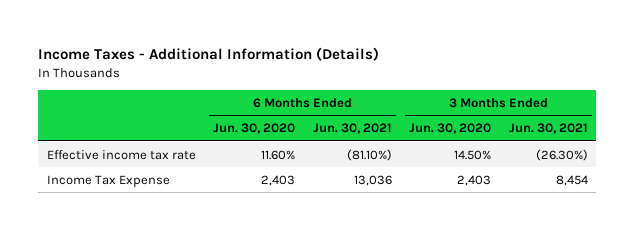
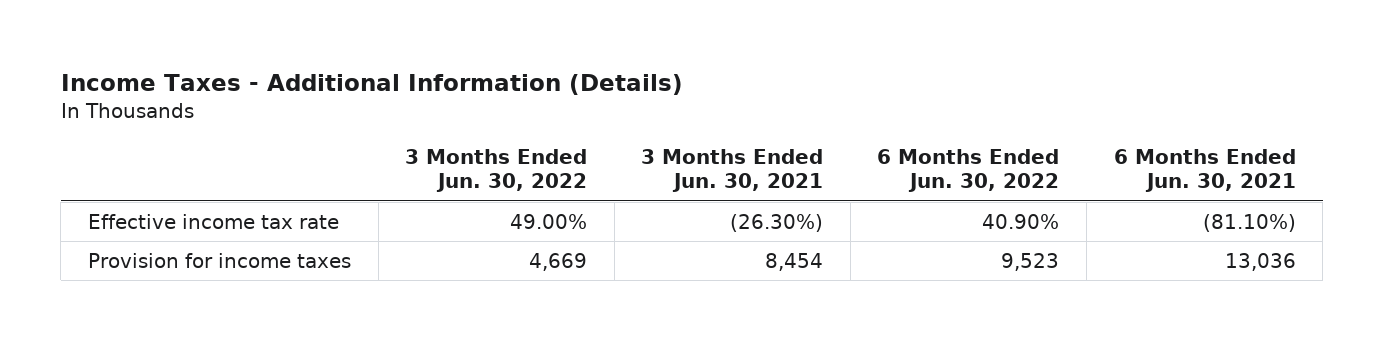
[213,123,296,135] Jun. 30, 2020 -> none
[409,123,492,135] Jun. 30, 2020 -> none
none -> [405,148,588,193] 3 Months Ended Jun. 30, 2022
none -> [877,148,1060,193] 6 Months Ended Jun. 30, 2022
[46,174,170,188] Income Tax Expense -> [88,252,352,268] Provision for income taxes

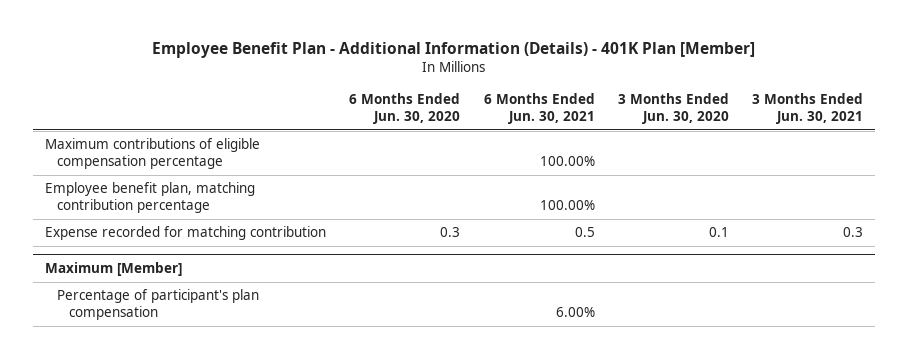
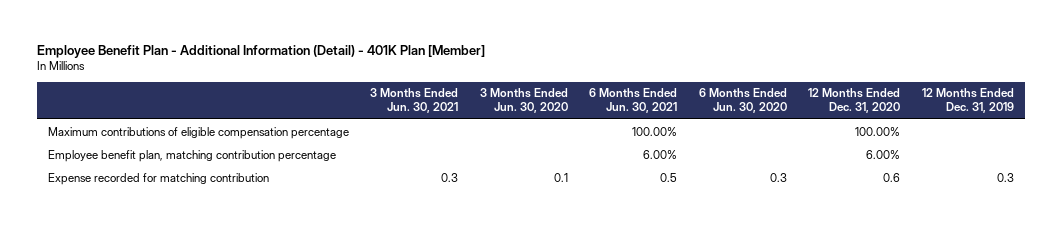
[152,42,756,59] Employee Benefit Plan - Additional Information (Details) - 401K Plan [Member] -> [36,44,485,58] Employee Benefit Plan - Additional Information (Detail) - 401K Plan [Member]
none -> [808,88,901,114] 12 Months Ended Dec. 31, 2020
none -> [921,88,1014,114] 12 Months Ended Dec. 31, 2019
[539,200,595,211] 100.00% -> [643,149,678,159] 6.00%
[45,261,183,276] Maximum [Member] -> none
[57,289,260,321] Percentage of participant's plan compensation -> none

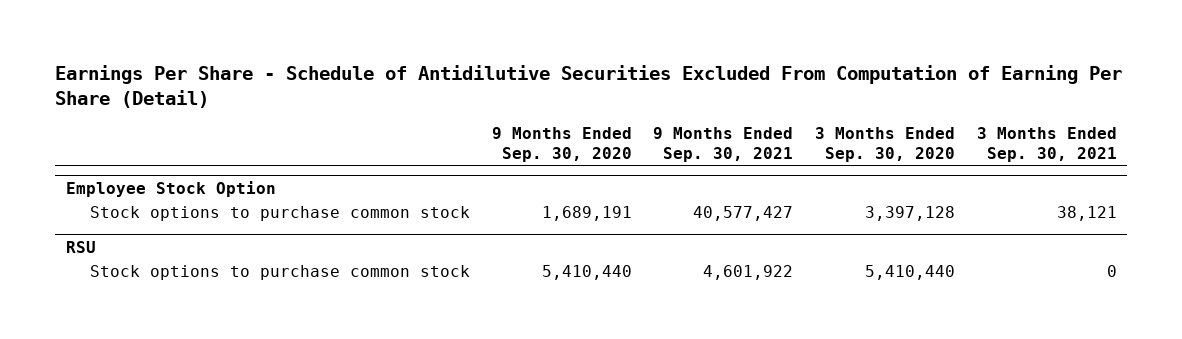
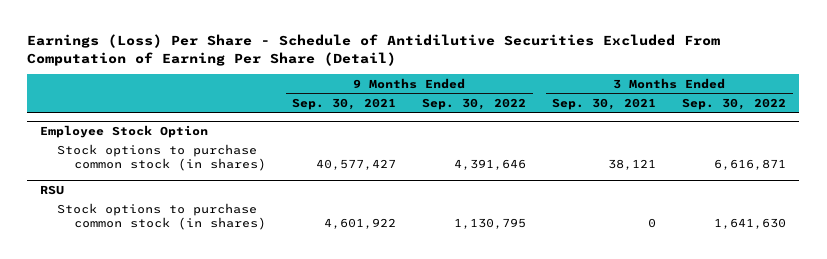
[54,65,1122,109] Earnings Per Share - Schedule of Antidilutive Securities Excluded From Computation of Earning Per Share (Detail) -> [27,34,721,66] Earnings (Loss) Per Share - Schedule of Antidilutive Securities Excluded From Computation of Earning Per Share (Detail)
[491,127,632,162] 9 Months Ended Sep. 30, 2020 -> none
[814,127,955,162] 3 Months Ended Sep. 30, 2020 -> none
none -> [422,98,527,111] Sep. 30, 2022
none -> [682,98,787,111] Sep. 30, 2022
[89,206,470,222] Stock options to purchase common stock -> [57,143,267,171] Stock options to purchase common stock (in shares)
[89,265,470,281] Stock options to purchase common stock -> [57,202,267,230] Stock options to purchase common stock (in shares)

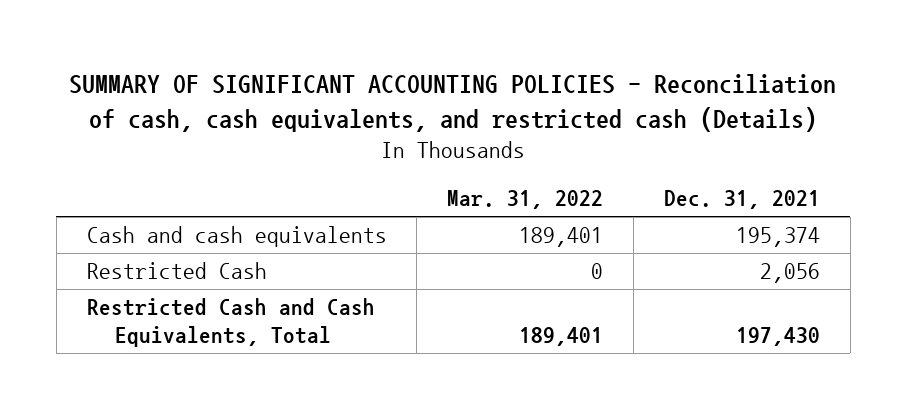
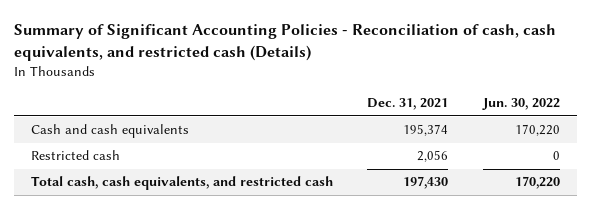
[69,73,837,132] SUMMARY OF SIGNIFICANT ACCOUNTING POLICIES - Reconciliation of cash, cash equivalents, and restricted cash (Details) -> [13,24,556,62] Summary of Significant Accounting Policies - Reconciliation of cash, cash equivalents, and restricted cash (Details)
[447,190,604,210] Mar. 31, 2022 -> none
none -> [481,98,560,111] Jun. 30, 2022
[86,262,267,280] Restricted Cash -> [30,150,120,161] Restricted cash
[86,298,375,348] Restricted Cash and Cash Equivalents, Total -> [30,176,333,191] Total cash, cash equivalents, and restricted cash

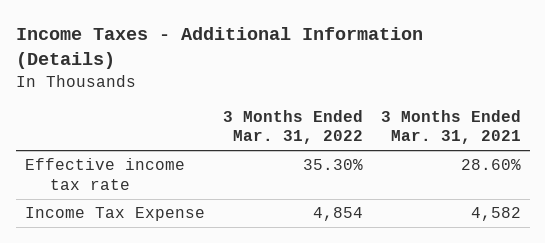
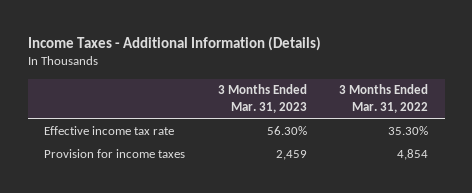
[380,109,521,145] 3 Months Ended Mar. 31, 2021 -> none
none -> [217,84,307,113] 3 Months Ended Mar. 31, 2023
[24,207,205,222] Income Tax Expense -> [43,148,185,158] Provision for income taxes

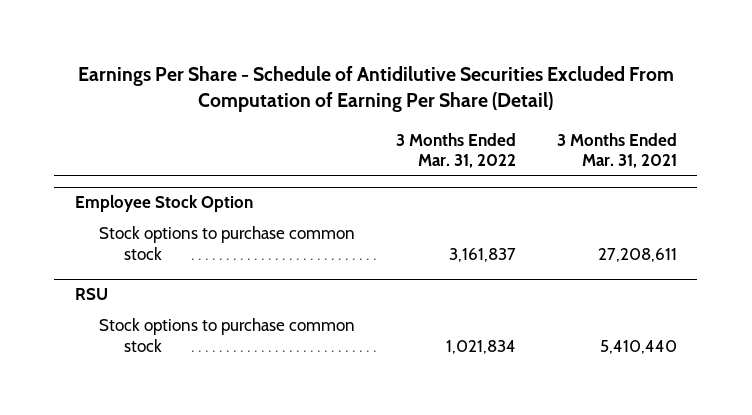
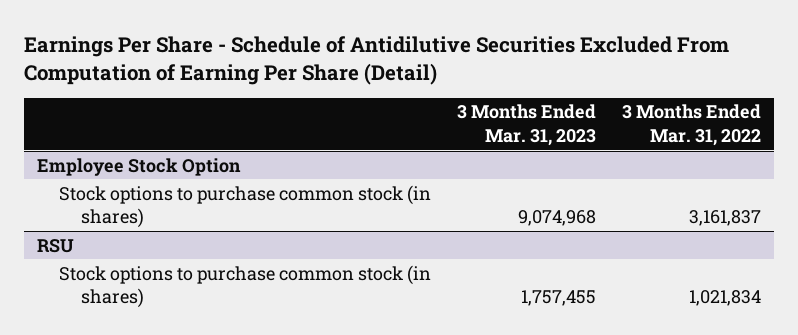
[556,132,677,169] 3 Months Ended Mar. 31, 2021 -> none
none -> [457,104,597,146] 3 Months Ended Mar. 31, 2023
[99,226,356,260] Stock options to purchase common stock -> [58,184,431,228] Stock options to purchase common stock (in shares)
[99,318,356,352] Stock options to purchase common stock -> [58,264,431,308] Stock options to purchase common stock (in shares)

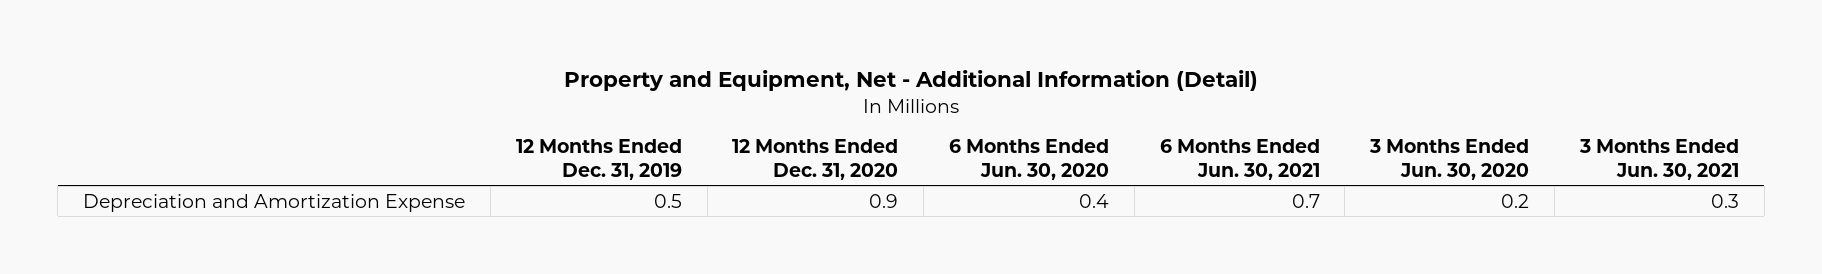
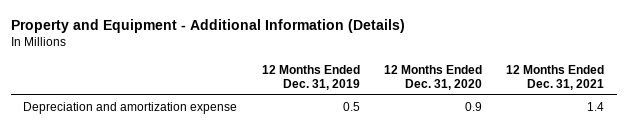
[563,70,1258,92] Property and Equipment, Net - Additional Information (Detail) -> [10,18,405,33] Property and Equipment - Additional Information (Details)
[948,138,1109,181] 6 Months Ended Jun. 30, 2020 -> none
[1159,138,1320,181] 6 Months Ended Jun. 30, 2021 -> none
[1369,138,1530,181] 3 Months Ended Jun. 30, 2020 -> none
[1578,138,1739,181] 3 Months Ended Jun. 30, 2021 -> none
none -> [506,64,605,91] 12 Months Ended Dec. 31, 2021
[83,193,466,212] Depreciation and Amortization Expense -> [23,102,238,115] Depreciation and amortization expense

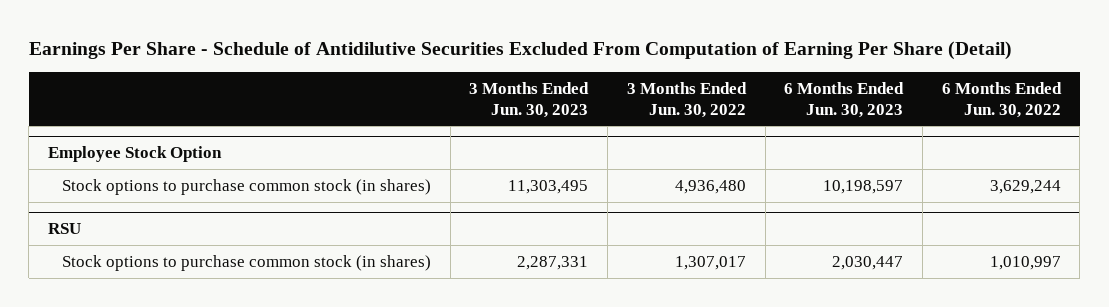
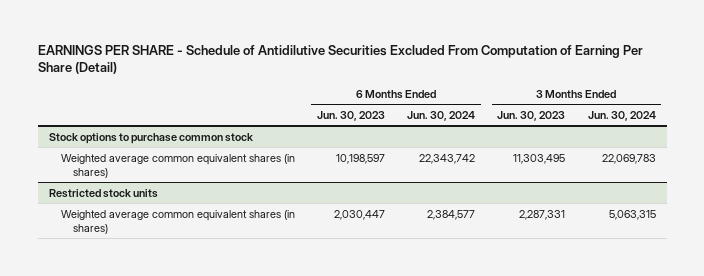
[28,41,1012,61] Earnings Per Share - Schedule of Antidilutive Securities Excluded From Computation of Earning Per Share (Detail) -> [37,44,643,75] EARNINGS PER SHARE - Schedule of Antidilutive Securities Excluded From Computation of Earning Per Share (Detail)
[626,81,747,118] 3 Months Ended Jun. 30, 2022 -> none
[941,81,1062,118] 6 Months Ended Jun. 30, 2022 -> none
none -> [407,110,476,121] Jun. 30, 2024
none -> [587,110,656,121] Jun. 30, 2024
[48,146,223,163] Employee Stock Option -> [48,132,253,144] Stock options to purchase common stock
[61,178,431,195] Stock options to purchase common stock (in shares) -> [60,153,295,178] Weighted average common equivalent shares (in shares)
[48,223,82,235] RSU -> [48,188,158,198] Restricted stock units
[61,254,431,271] Stock options to purchase common stock (in shares) -> [60,209,295,234] Weighted average common equivalent shares (in shares)

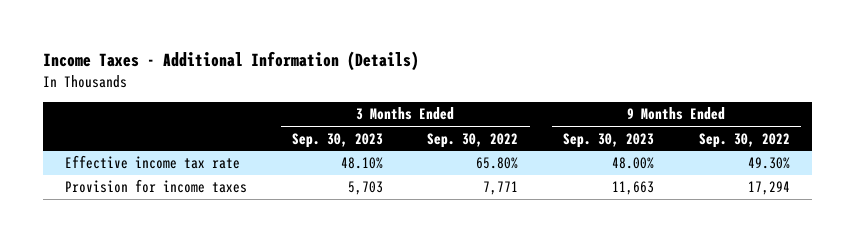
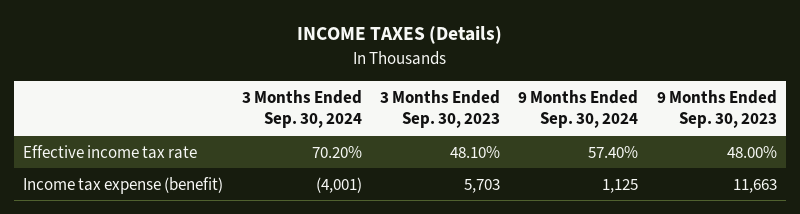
[42,51,419,72] Income Taxes - Additional Information (Details) -> [296,26,502,45] INCOME TAXES (Details)
[427,132,519,148] Sep. 30, 2022 -> none
[698,132,790,148] Sep. 30, 2022 -> none
none -> [241,89,362,129] 3 Months Ended Sep. 30, 2024
none -> [518,89,639,129] 9 Months Ended Sep. 30, 2024
[65,179,248,194] Provision for income taxes -> [23,176,224,194] Income tax expense (benefit)

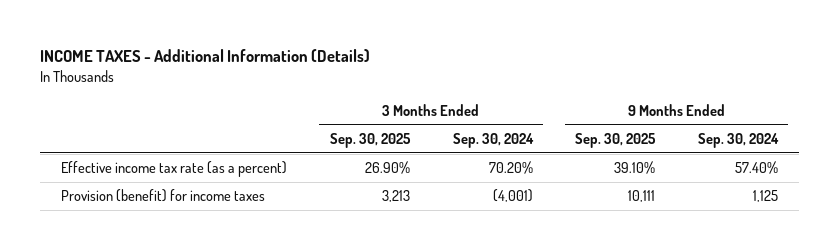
[296,26,502,45] INCOME TAXES (Details) -> [40,49,371,63] INCOME TAXES - Additional Information (Details)
[379,89,500,129] 3 Months Ended Sep. 30, 2023 -> none
[656,89,777,129] 9 Months Ended Sep. 30, 2023 -> none
none -> [330,132,412,148] Sep. 30, 2025
none -> [575,132,657,148] Sep. 30, 2025
[23,144,198,159] Effective income tax rate -> [61,161,288,178] Effective income tax rate (as a percent)
[23,176,224,194] Income tax expense (benefit) -> [61,189,266,203] Provision (benefit) for income taxes

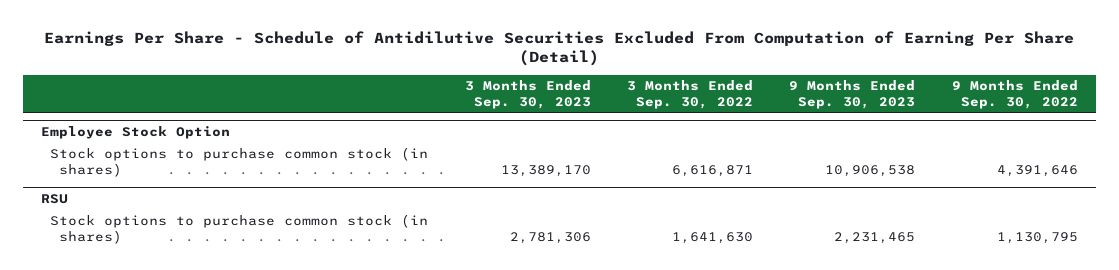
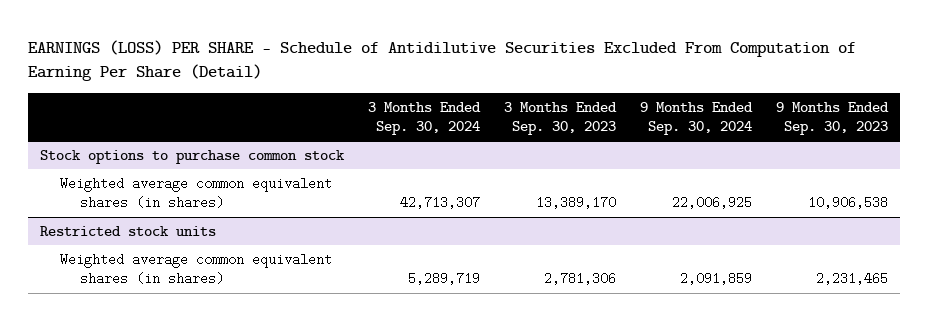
[44,30,1075,67] Earnings Per Share - Schedule of Antidilutive Securities Excluded From Computation of Earning Per Share (Detail) -> [28,39,857,81] EARNINGS (LOSS) PER SHARE - Schedule of Antidilutive Securities Excluded From Computation of Earning Per Share (Detail)
[626,80,753,109] 3 Months Ended Sep. 30, 2022 -> none
[951,80,1078,109] 9 Months Ended Sep. 30, 2022 -> none
none -> [367,101,481,136] 3 Months Ended Sep. 30, 2024
none -> [639,101,753,136] 9 Months Ended Sep. 30, 2024
[41,126,231,140] Employee Stock Option -> [40,149,346,164] Stock options to purchase common stock
[50,147,429,177] Stock options to purchase common stock (in shares) -> [60,176,333,210] Weighted average common equivalent shares (in shares)
[41,194,69,205] RSU -> [40,225,217,236] Restricted stock units
[50,214,429,244] Stock options to purchase common stock (in shares) -> [60,252,333,286] Weighted average common equivalent shares (in shares)

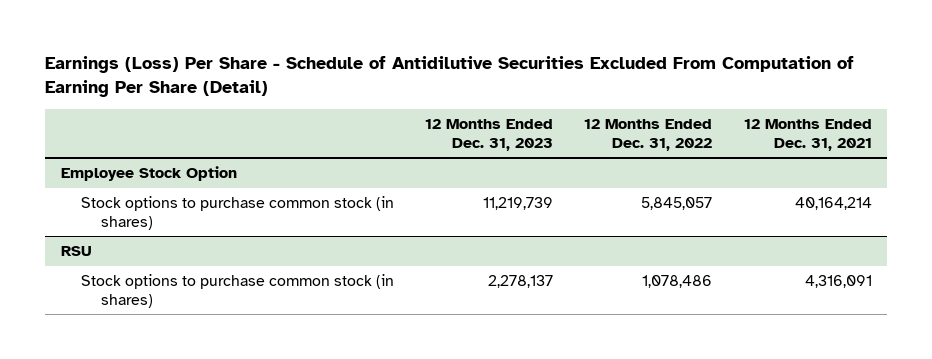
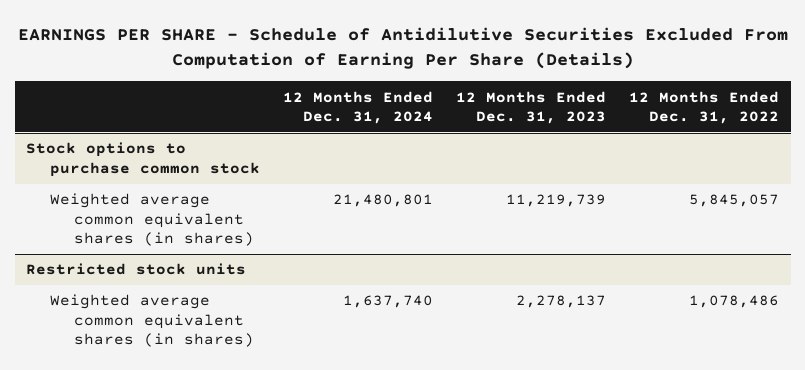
[44,56,854,98] Earnings (Loss) Per Share - Schedule of Antidilutive Securities Excluded From Computation of Earning Per Share (Detail) -> [17,26,788,70] EARNINGS PER SHARE - Schedule of Antidilutive Securities Excluded From Computation of Earning Per Share (Details)
[743,119,872,151] 12 Months Ended Dec. 31, 2021 -> none
none -> [283,90,434,125] 12 Months Ended Dec. 31, 2024
[60,166,237,182] Employee Stock Option -> [26,142,260,177] Stock options to purchase common stock
[80,196,394,230] Stock options to purchase common stock (in shares) -> [49,193,254,247] Weighted average common equivalent shares (in shares)
[60,246,92,257] RSU -> [26,263,247,276] Restricted stock units
[80,274,394,308] Stock options to purchase common stock (in shares) -> [49,294,254,348] Weighted average common equivalent shares (in shares)

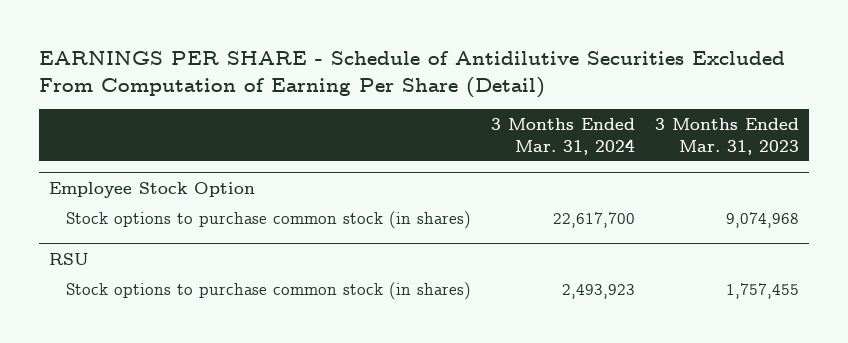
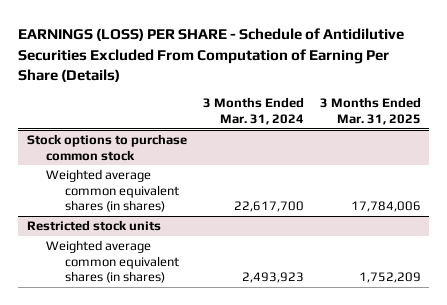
[38,51,785,99] EARNINGS PER SHARE - Schedule of Antidilutive Securities Excluded From Computation of Earning Per Share (Detail) -> [18,28,405,83] EARNINGS (LOSS) PER SHARE - Schedule of Antidilutive Securities Excluded From Computation of Earning Per Share (Details)
[655,118,800,155] 3 Months Ended Mar. 31, 2023 -> none
none -> [319,97,421,126] 3 Months Ended Mar. 31, 2025
[48,181,255,198] Employee Stock Option -> [26,134,187,161] Stock options to purchase common stock
[65,210,471,229] Stock options to purchase common stock (in shares) -> [45,169,180,213] Weighted average common equivalent shares (in shares)
[48,252,89,265] RSU -> [26,220,161,232] Restricted stock units
[65,281,471,300] Stock options to purchase common stock (in shares) -> [45,240,180,284] Weighted average common equivalent shares (in shares)

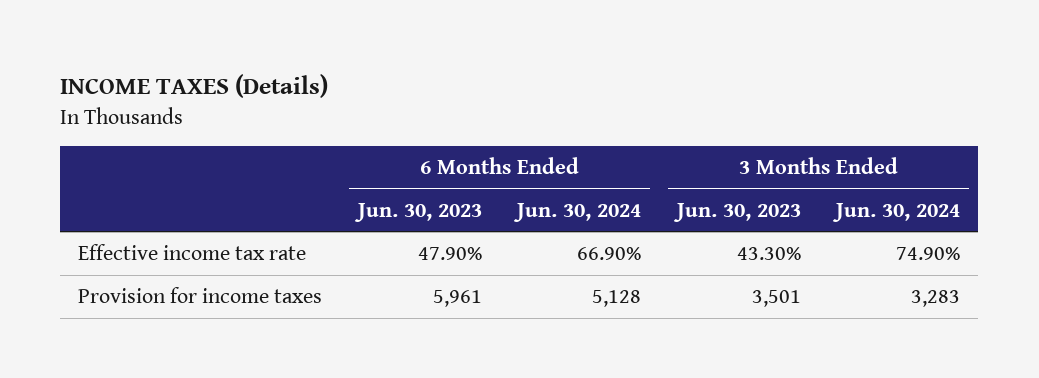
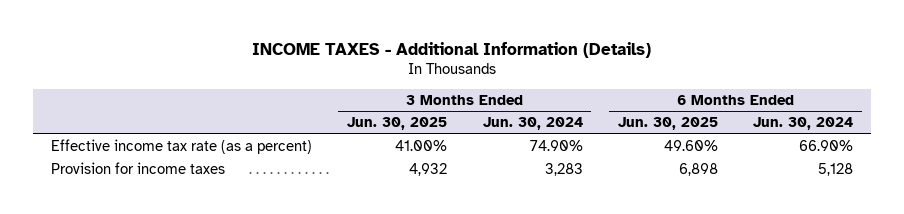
[60,74,329,99] INCOME TAXES (Details) -> [252,42,652,59] INCOME TAXES - Additional Information (Details)
[353,202,482,222] Jun. 30, 2023 -> none
[672,202,801,222] Jun. 30, 2023 -> none
none -> [347,117,448,131] Jun. 30, 2025
none -> [618,117,719,131] Jun. 30, 2025
[78,244,307,261] Effective income tax rate -> [50,139,312,155] Effective income tax rate (as a percent)

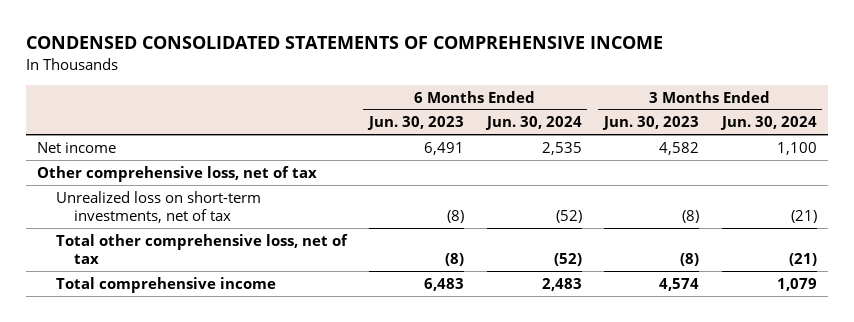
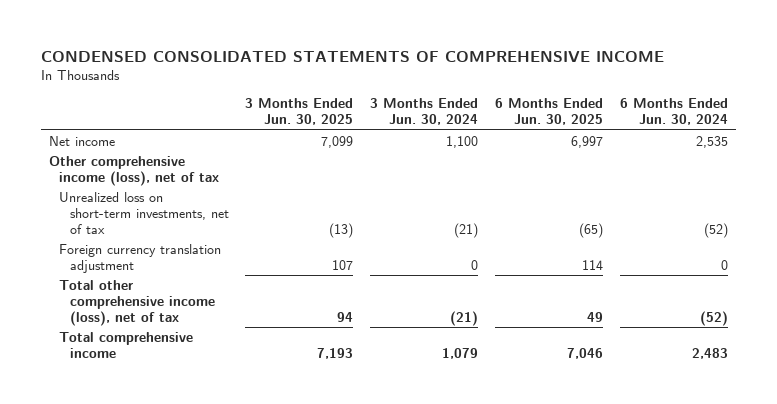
[367,116,465,131] Jun. 30, 2023 -> none
[602,116,700,131] Jun. 30, 2023 -> none
none -> [245,98,354,126] 3 Months Ended Jun. 30, 2025
none -> [494,98,603,126] 6 Months Ended Jun. 30, 2025
[37,165,318,182] Other comprehensive loss, net of tax -> [49,155,220,186] Other comprehensive income (loss), net of tax
none -> [59,243,222,273] Foreign currency translation adjustment
[55,233,348,264] Total other comprehensive loss, net of tax -> [59,279,215,326] Total other comprehensive income (loss), net of tax

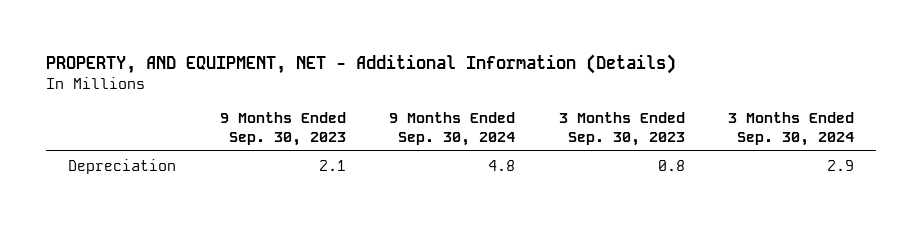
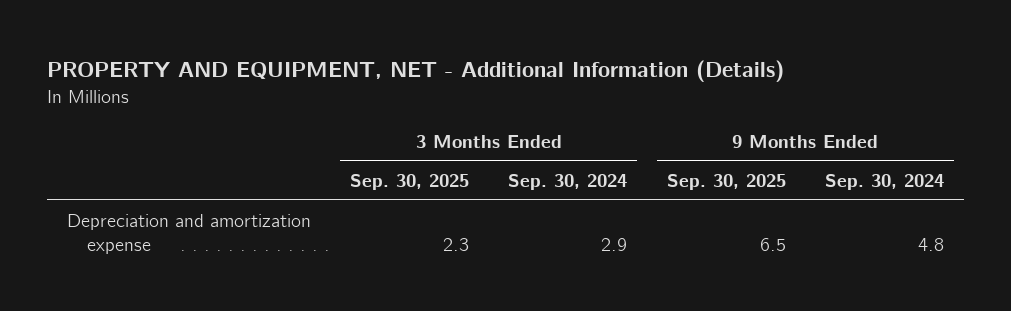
[46,54,677,75] PROPERTY, AND EQUIPMENT, NET - Additional Information (Details) -> [47,59,785,82] PROPERTY AND EQUIPMENT, NET - Additional Information (Details)
[219,112,346,146] 9 Months Ended Sep. 30, 2023 -> none
[558,112,685,146] 3 Months Ended Sep. 30, 2023 -> none
none -> [350,173,470,190] Sep. 30, 2025
none -> [666,173,786,190] Sep. 30, 2025
[68,159,177,175] Depreciation -> [66,214,311,255] Depreciation and amortization expense

